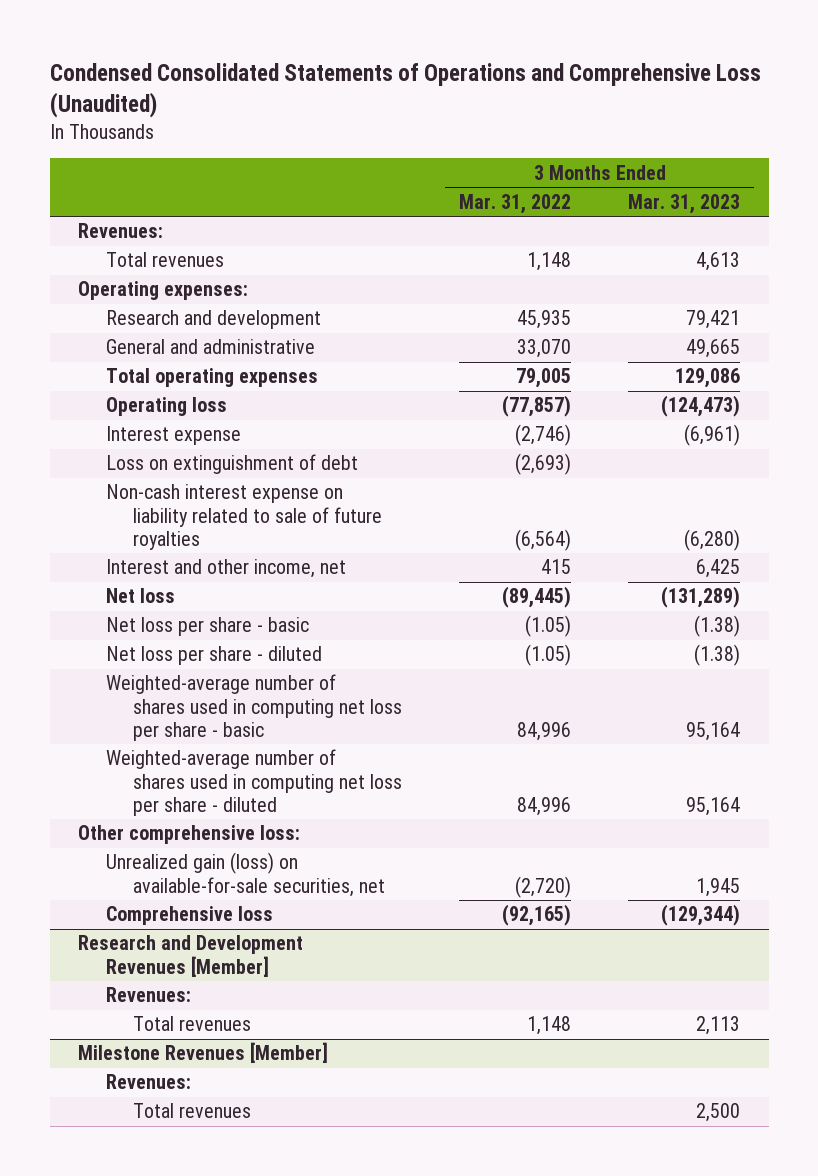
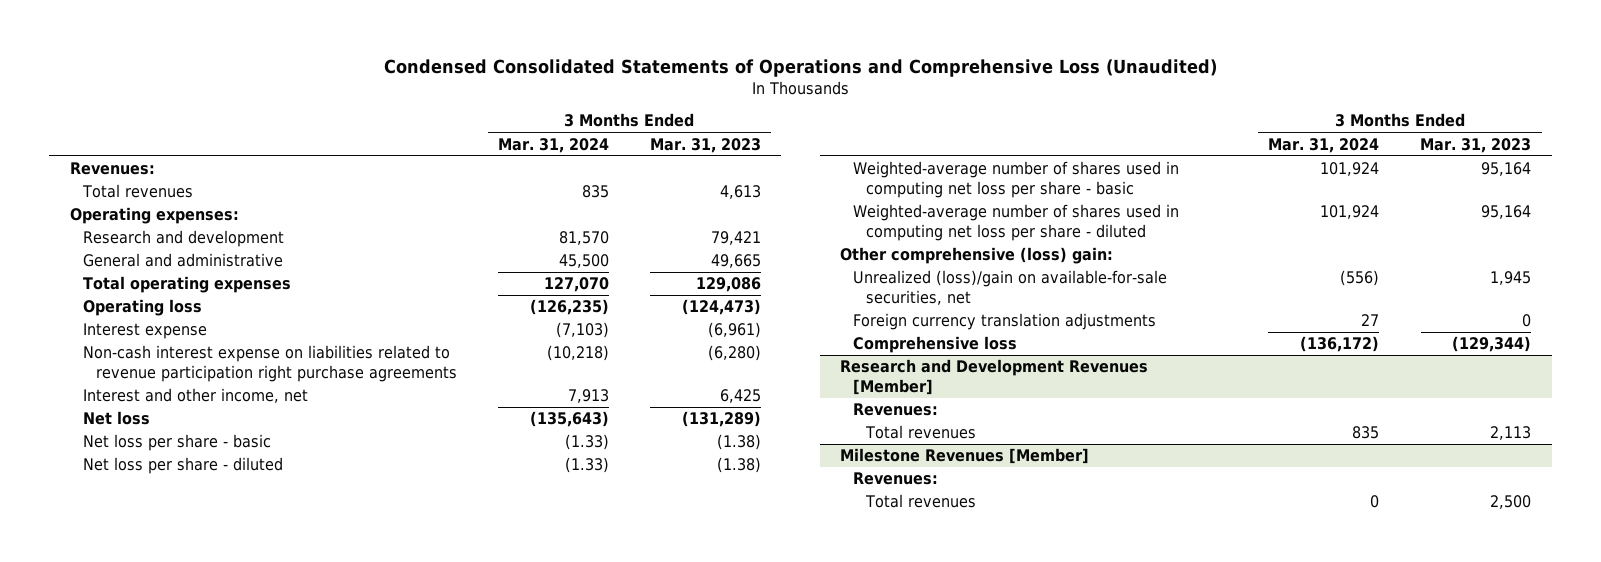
[459,193,572,214] Mar. 31, 2022 -> none
none -> [497,137,609,153] Mar. 31, 2024
[105,454,358,475] Loss on extinguishment of debt -> none
[105,484,383,550] Non-cash interest expense on liability related to sale of future royalties -> [82,345,457,382] Non-cash interest expense on liabilities related to revenue participation right purchase agreements
[78,825,301,845] Other comprehensive loss: -> [840,247,1114,265] Other comprehensive (loss) gain:
[105,852,386,897] Unrealized gain (loss) on available-for-sale securities, net -> [853,270,1168,305] Unrealized (loss)/gain on available-for-sale securities, net
none -> [853,313,1157,331] Foreign currency translation adjustments

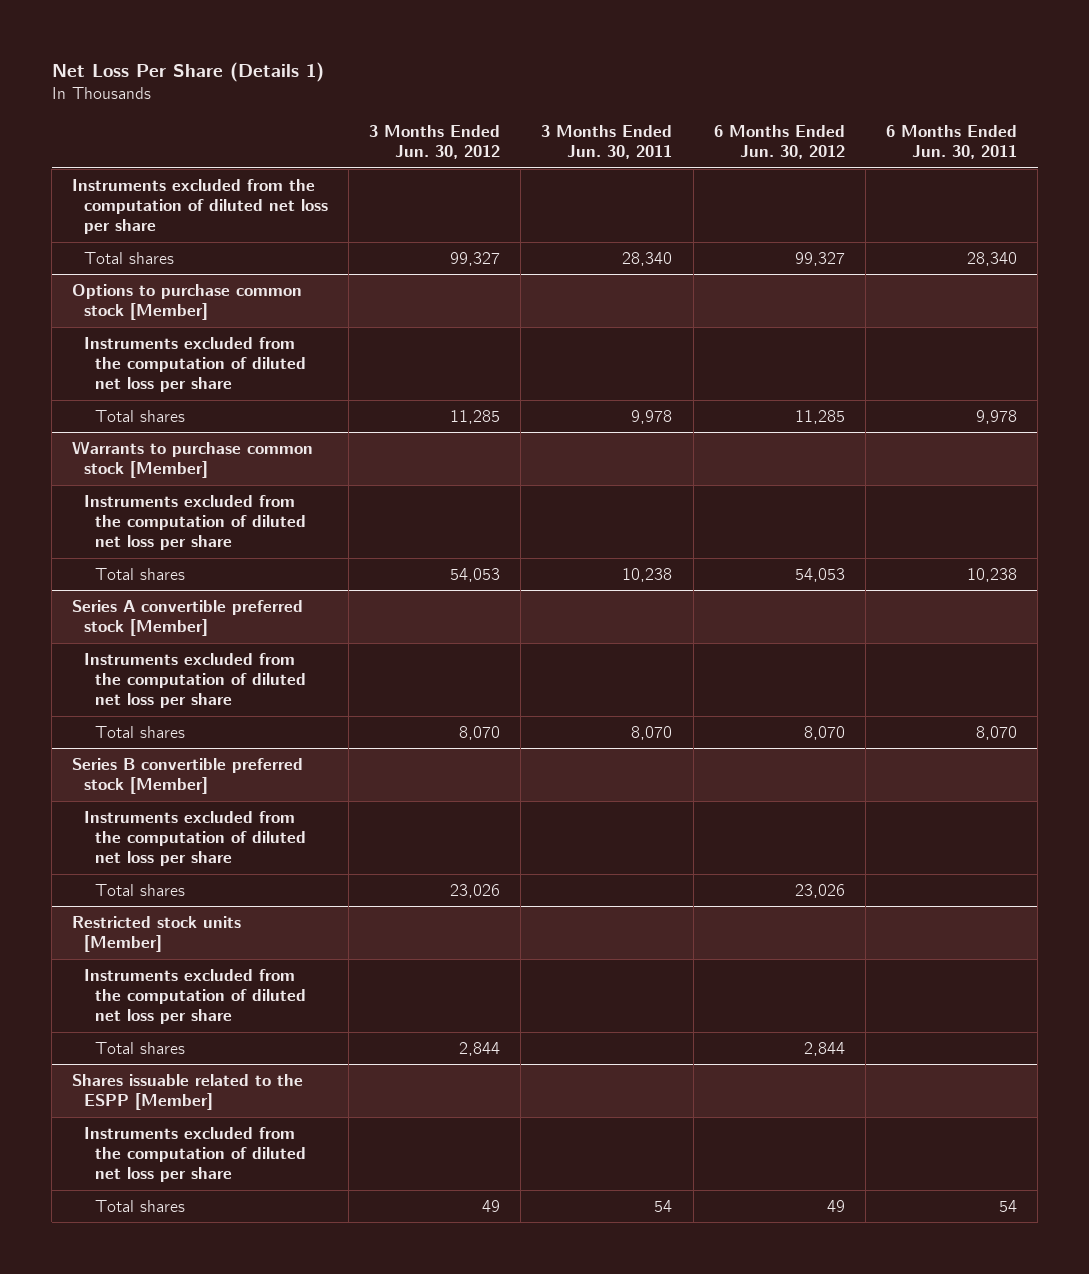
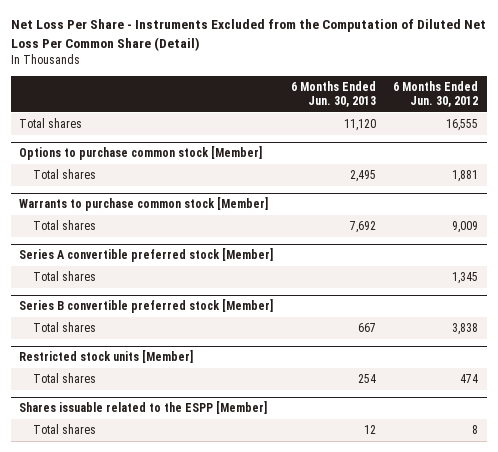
[51,61,324,82] Net Loss Per Share (Details 1) -> [10,19,486,51] Net Loss Per Share - Instruments Excluded from the Computation of Diluted Net Loss Per Common Share (Detail)
[369,124,501,160] 3 Months Ended Jun. 30, 2012 -> none
[541,124,673,160] 3 Months Ended Jun. 30, 2011 -> none
[886,124,1018,160] 6 Months Ended Jun. 30, 2011 -> none
none -> [290,80,376,108] 6 Months Ended Jun. 30, 2013
[72,178,328,235] Instruments excluded from the computation of diluted net loss per share -> none
[794,251,845,266] 99,327 -> [446,119,479,132] 16,555
[83,336,307,393] Instruments excluded from the computation of diluted net loss per share -> none
[794,409,845,424] 11,285 -> [452,170,479,183] 1,881
[83,494,307,551] Instruments excluded from the computation of diluted net loss per share -> none
[794,567,845,582] 54,053 -> [452,221,479,234] 9,009
[83,652,307,709] Instruments excluded from the computation of diluted net loss per share -> none
[803,725,845,740] 8,070 -> [452,272,479,285] 1,345
[83,810,307,867] Instruments excluded from the computation of diluted net loss per share -> none
[794,883,845,898] 23,026 -> [452,323,479,336] 3,838
[83,968,307,1025] Instruments excluded from the computation of diluted net loss per share -> none
[803,1041,845,1056] 2,844 -> [460,374,479,384] 474
[83,1126,307,1183] Instruments excluded from the computation of diluted net loss per share -> none
[826,1199,845,1212] 49 -> [472,425,479,435] 8

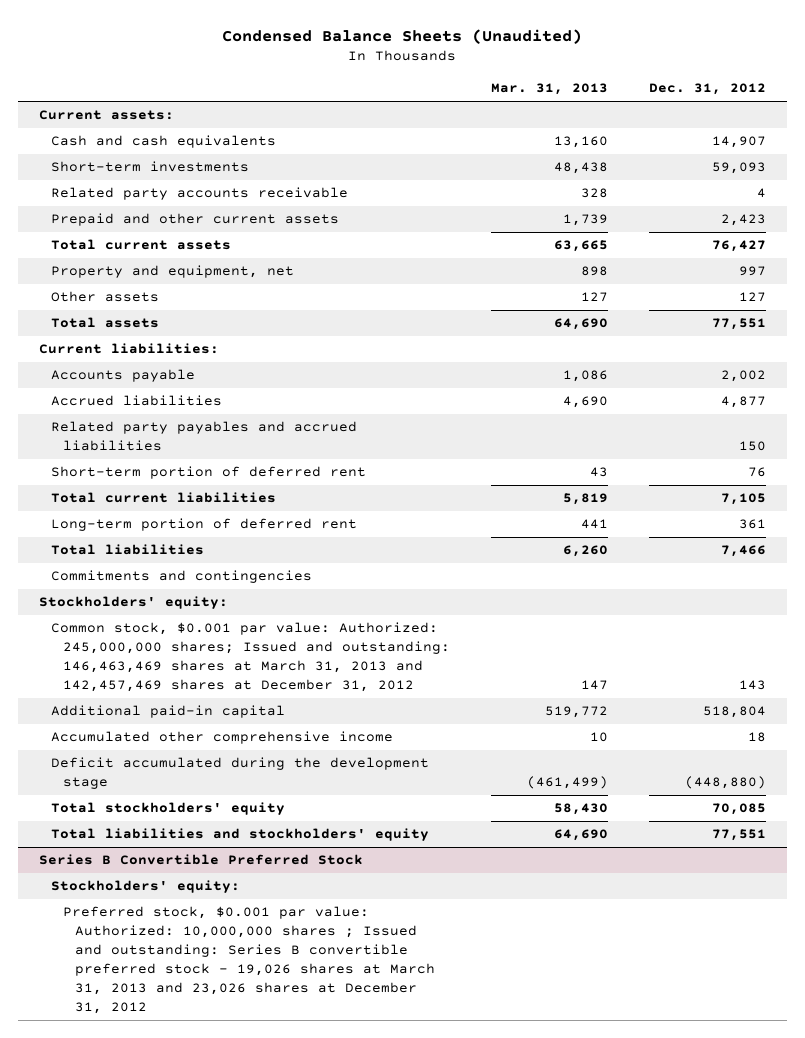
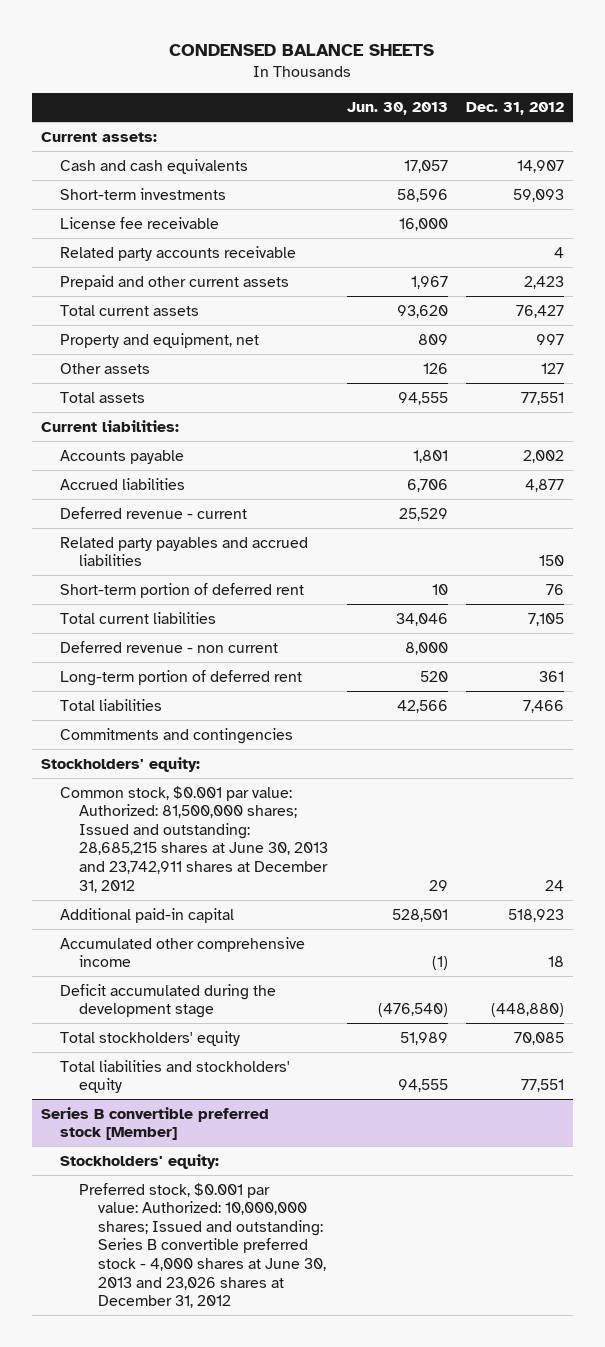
[222,28,583,44] Condensed Balance Sheets (Unaudited) -> [169,43,435,56] CONDENSED BALANCE SHEETS
[490,83,608,96] Mar. 31, 2013 -> none
none -> [346,102,448,116] Jun. 30, 2013
none -> [59,216,219,229] License fee receivable
none -> [59,506,247,519] Deferred revenue - current
none -> [59,640,278,653] Deferred revenue - non current
[50,622,450,693] Common stock, $0.001 par value: Authorized: 245,000,000 shares; Issued and outstanding: 146,463,469 shares at March 31, 2013 and 142,457,469 shares at December 31, 2012 -> [59,785,329,893] Common stock, $0.001 par value: Authorized: 81,500,000 shares; Issued and outstanding: 28,685,215 shares at June 30, 2013 and 23,742,911 shares at December 31, 2012
[739,680,767,691] 143 -> [544,879,564,891] 24
[703,706,767,719] 518,804 -> [507,908,564,922] 518,923
[38,854,363,866] Series B Convertible Preferred Stock -> [40,1106,269,1141] Series B convertible preferred stock [Member]
[62,906,435,1014] Preferred stock, $0.001 par value: Authorized: 10,000,000 shares ; Issued and outstanding: Series B convertible preferred stock - 19,026 shares at March 31, 2013 and 23,026 shares at December 31, 2012 -> [79,1182,327,1309] Preferred stock, $0.001 par value: Authorized: 10,000,000 shares; Issued and outstanding: Series B convertible preferred stock - 4,000 shares at June 30, 2013 and 23,026 shares at December 31, 2012

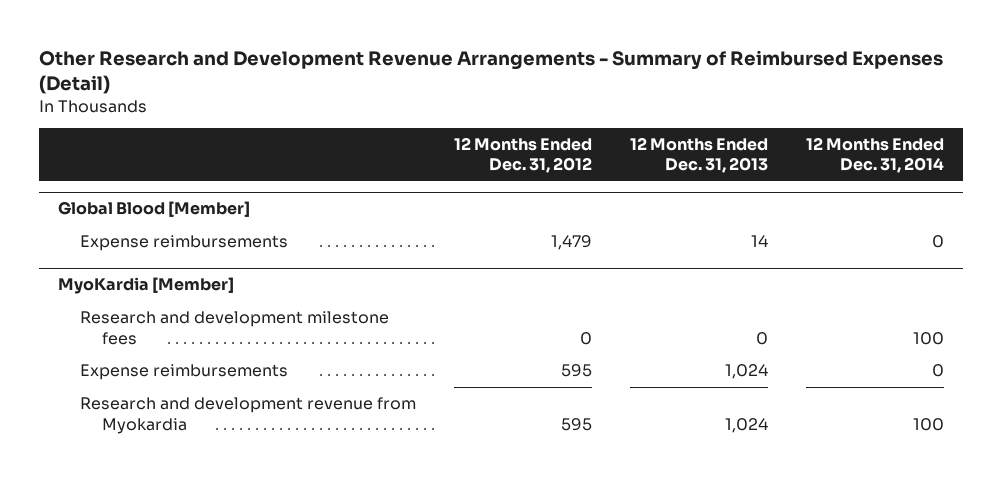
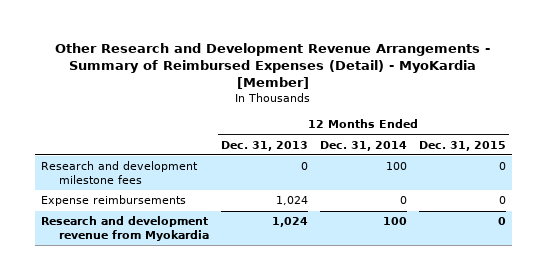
[39,49,944,94] Other Research and Development Revenue Arrangements - Summary of Reimbursed Expenses (Detail) -> [55,42,491,90] Other Research and Development Revenue Arrangements - Summary of Reimbursed Expenses (Detail) - MyoKardia [Member]
[454,136,593,174] 12 Months Ended Dec. 31, 2012 -> none
none -> [418,140,506,151] Dec. 31, 2015
[58,201,251,218] Global Blood [Member] -> none
[80,235,289,252] Expense reimbursements -> none
[58,277,235,295] MyoKardia [Member] -> none

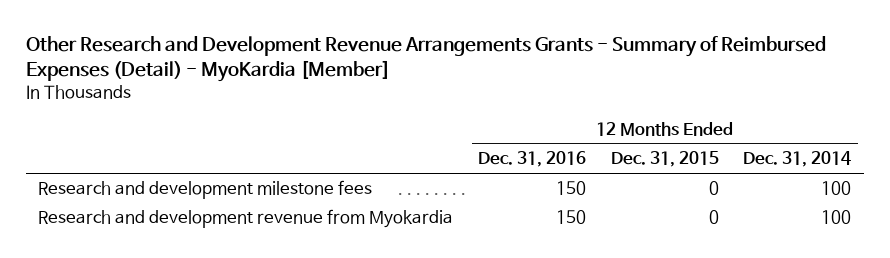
[55,42,491,90] Other Research and Development Revenue Arrangements - Summary of Reimbursed Expenses (Detail) - MyoKardia [Member] -> [25,36,826,83] Other Research and Development Revenue Arrangements Grants - Summary of Reimbursed Expenses (Detail) - MyoKardia [Member]
[220,140,308,151] Dec. 31, 2013 -> none
none -> [477,151,586,168] Dec. 31, 2016
[41,195,187,207] Expense reimbursements -> none

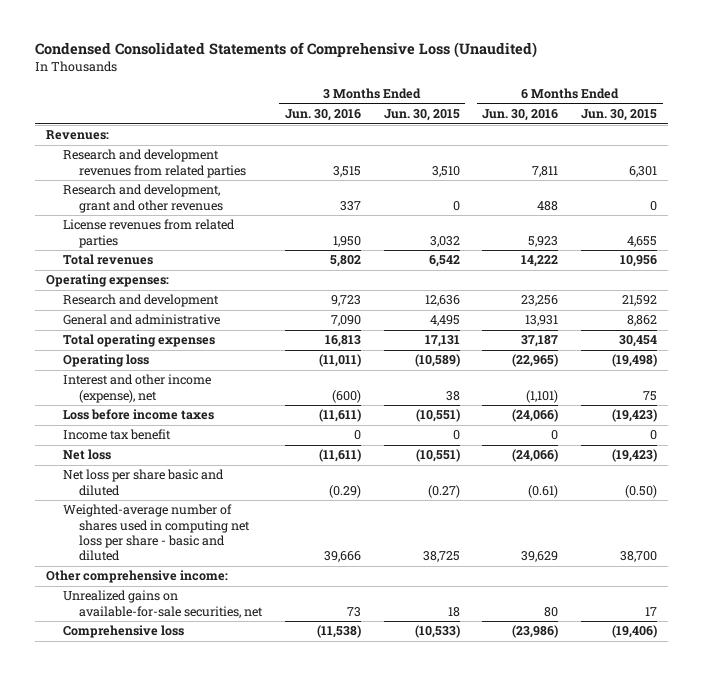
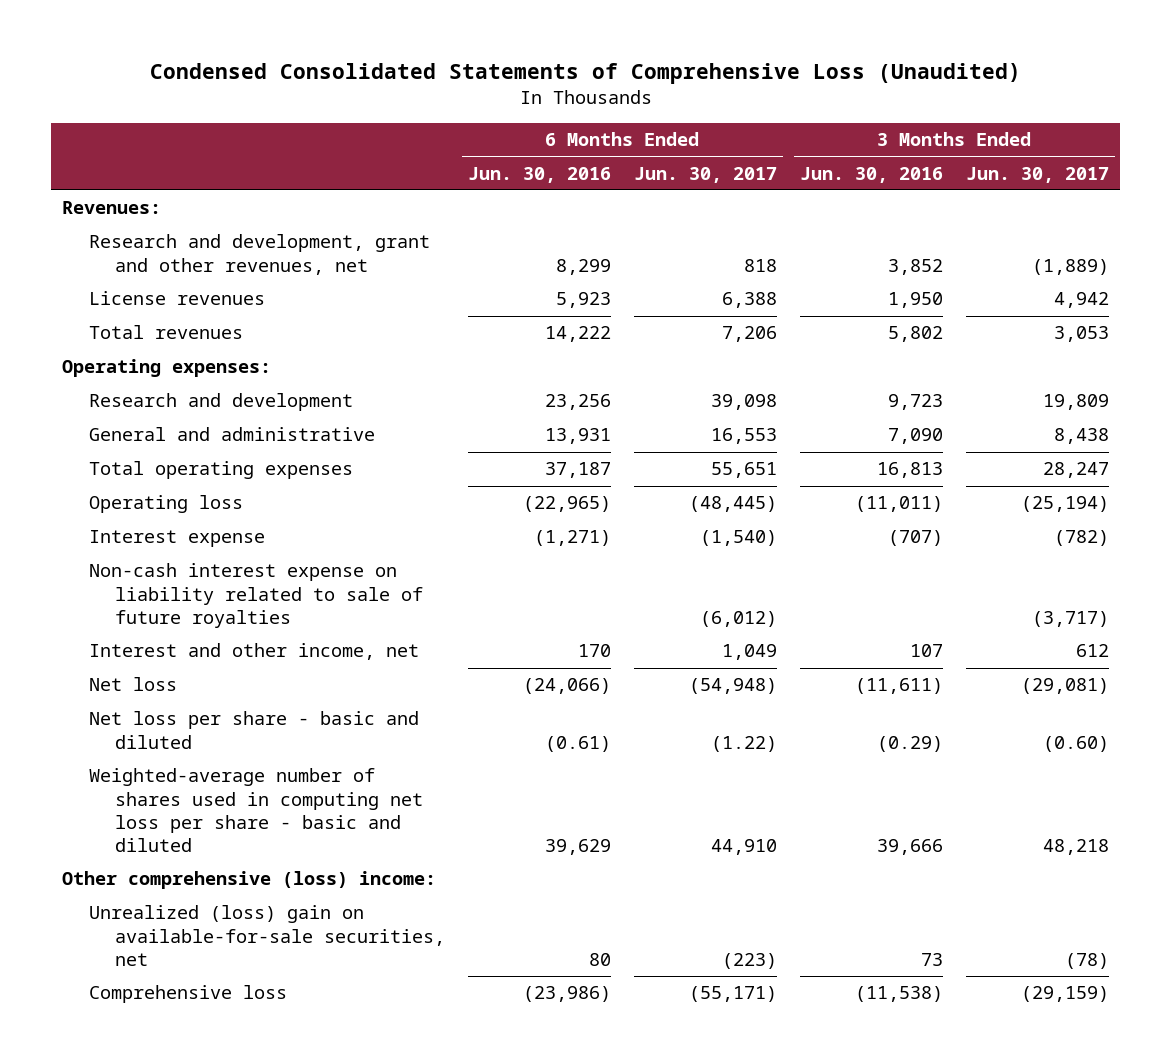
[383,109,460,122] Jun. 30, 2015 -> none
[580,109,657,122] Jun. 30, 2015 -> none
none -> [633,166,777,183] Jun. 30, 2017
none -> [965,166,1109,183] Jun. 30, 2017
[62,149,247,178] Research and development revenues from related parties -> none
[62,184,224,213] Research and development, grant and other revenues -> [88,234,430,275] Research and development, grant and other revenues, net
[340,200,362,211] 337 -> [887,258,943,275] 3,852
[537,200,559,211] 488 -> [556,258,612,275] 8,299
[62,219,235,248] License revenues from related parties -> [88,291,265,306] License revenues
[62,409,214,421] Loss before income taxes -> none
[62,429,171,441] Income tax benefit -> none
none -> [88,530,265,548] Interest expense
none -> [88,563,424,629] Non-cash interest expense on liability related to sale of future royalties
[62,374,211,403] Interest and other income (expense), net -> [88,643,419,661] Interest and other income, net
[332,389,362,403] (600) -> [909,644,943,658] 107
[526,389,559,403] (1,101) -> [578,644,612,658] 170
[62,469,224,496] Net loss per share basic and diluted -> [88,711,419,749] Net loss per share - basic and diluted
[46,570,229,584] Other comprehensive income: -> [62,871,437,890] Other comprehensive (loss) income:
[62,590,264,618] Unrealized gains on available-for-sale securities, net -> [88,905,446,967] Unrealized (loss) gain on available-for-sale securities, net

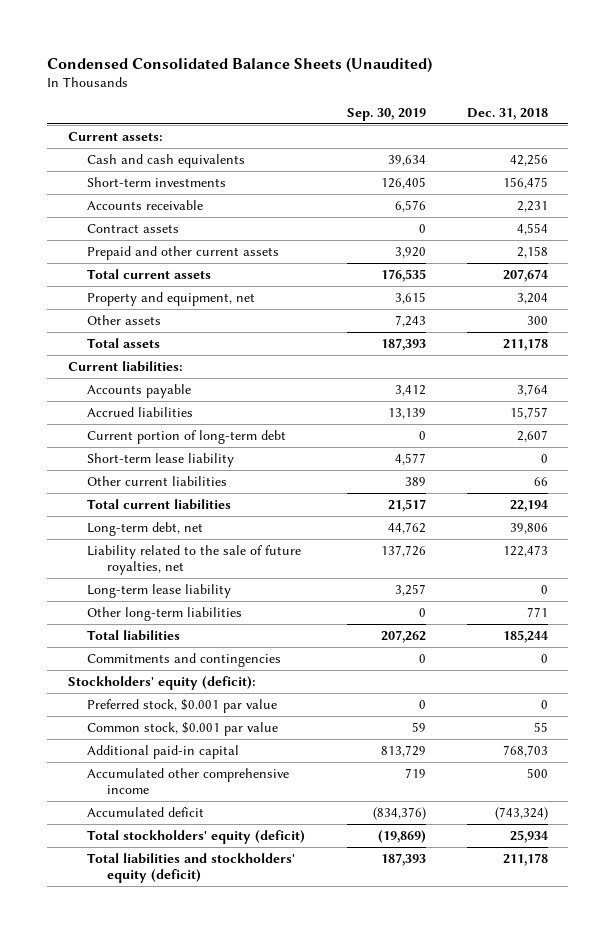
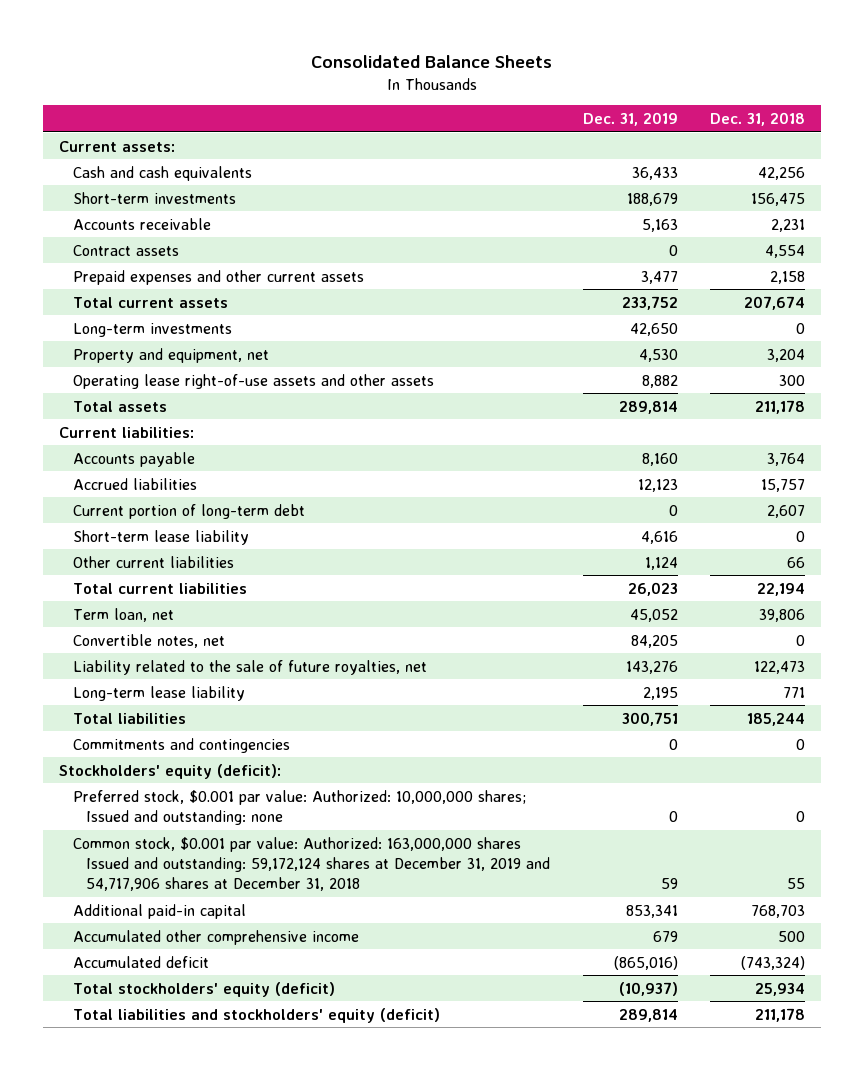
[47,56,433,73] Condensed Consolidated Balance Sheets (Unaudited) -> [311,54,553,68] Consolidated Balance Sheets
[346,107,426,121] Sep. 30, 2019 -> none
none -> [582,112,678,127] Dec. 31, 2019
[87,245,280,260] Prepaid and other current assets -> [72,269,364,285] Prepaid expenses and other current assets
none -> [72,322,232,337] Long-term investments
[87,314,162,325] Other assets -> none
none -> [72,373,434,389] Operating lease right-of-use assets and other assets
[87,521,204,536] Long-term debt, net -> [72,607,174,622] Term loan, net
none -> [72,633,225,648] Convertible notes, net
[87,606,243,621] Other long-term liabilities -> none
[540,584,548,594] 0 -> [783,686,806,698] 771
[87,698,278,713] Preferred stock, $0.001 par value -> [72,789,526,825] Preferred stock, $0.001 par value: Authorized: 10,000,000 shares; Issued and outstanding: none
[87,721,279,736] Common stock, $0.001 par value -> [72,836,551,892] Common stock, $0.001 par value: Authorized: 163,000,000 shares Issued and outstanding: 59,172,124 shares at December 31, 2019 and 54,717,906 shares at December 31, 2018

